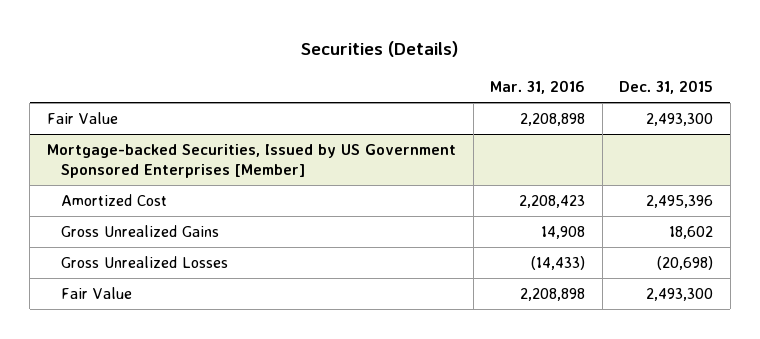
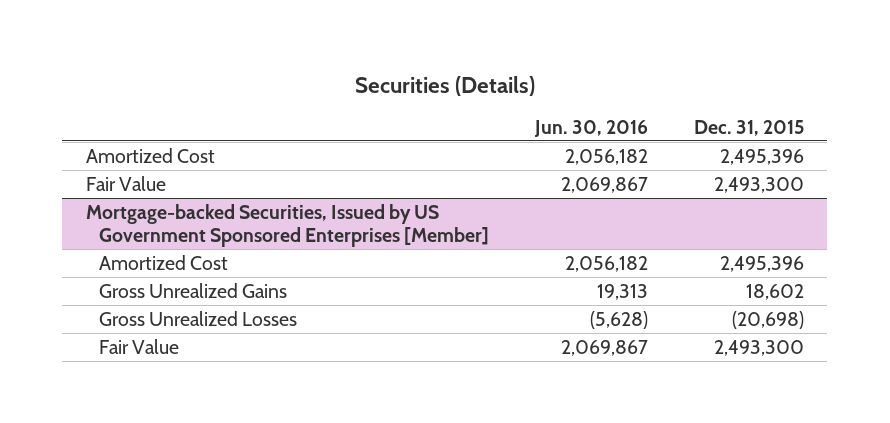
[490,80,586,95] Mar. 31, 2016 -> none
none -> [534,119,649,137] Jun. 30, 2016
none -> [85,147,215,163] Amortized Cost

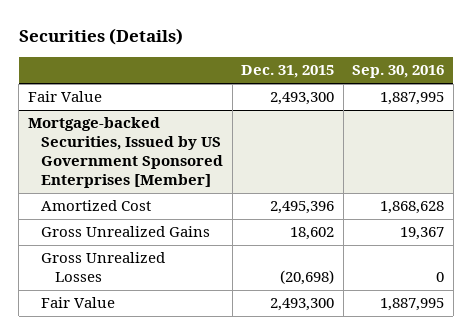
[534,119,649,137] Jun. 30, 2016 -> none
none -> [352,65,445,79] Sep. 30, 2016
[85,147,215,163] Amortized Cost -> none

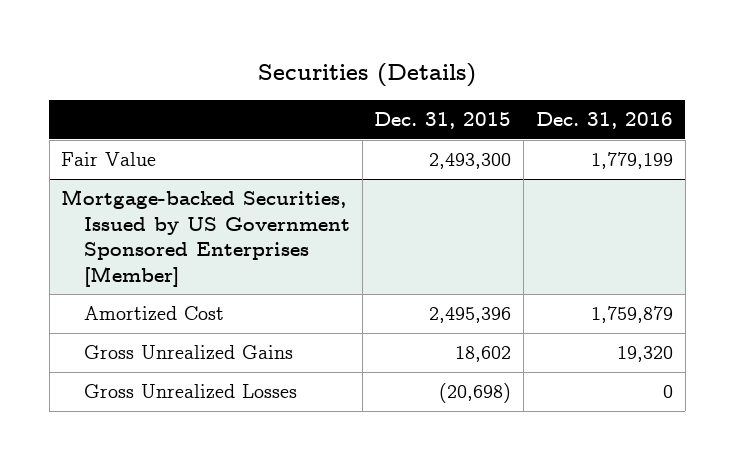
[352,65,445,79] Sep. 30, 2016 -> none
none -> [536,111,674,129] Dec. 31, 2016
[41,297,116,309] Fair Value -> none

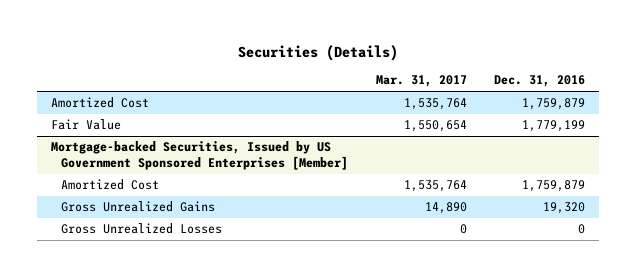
[374,111,512,129] Dec. 31, 2015 -> none
none -> [375,75,467,88] Mar. 31, 2017
none -> [50,97,149,109] Amortized Cost

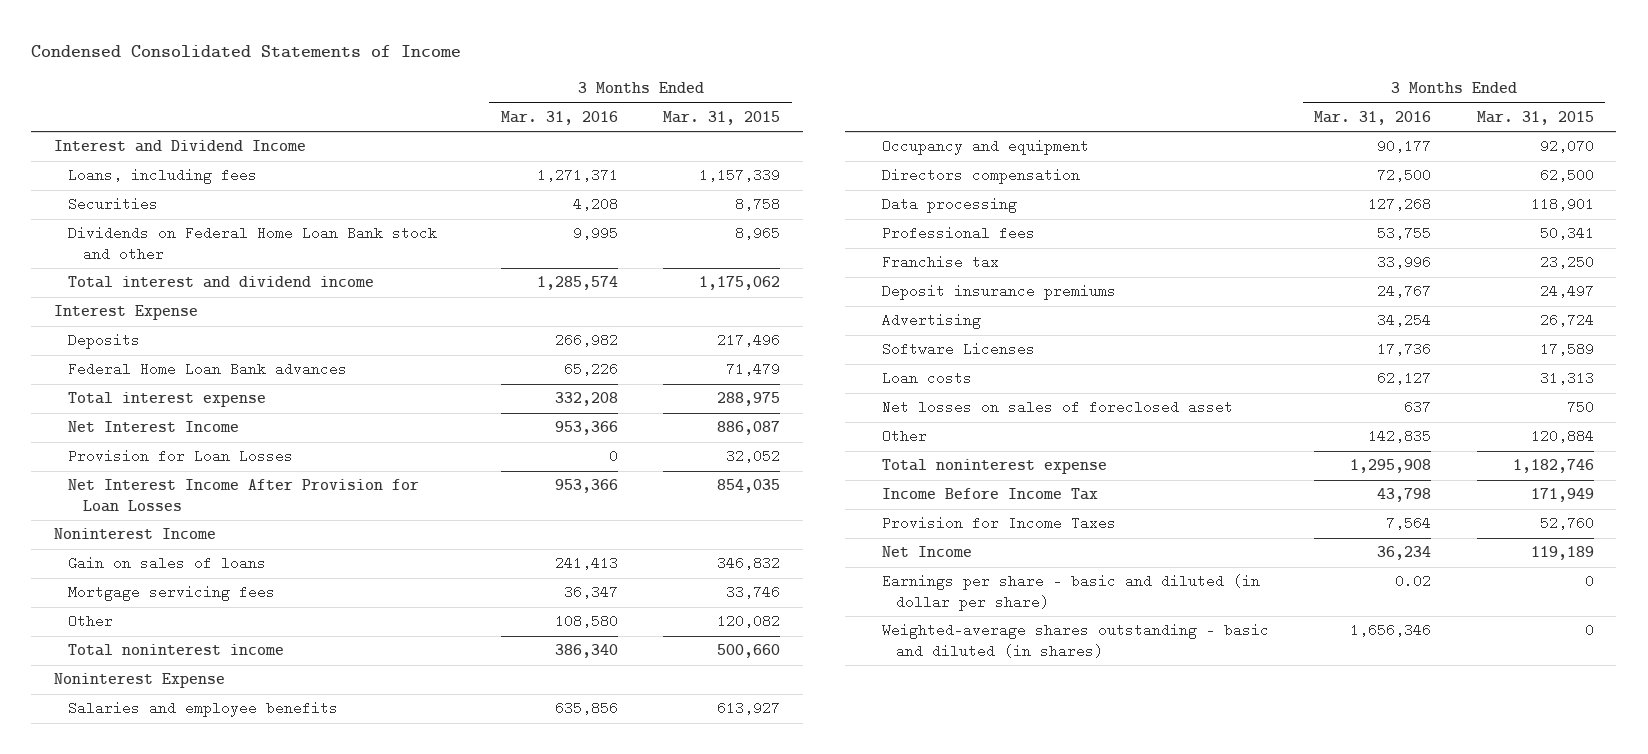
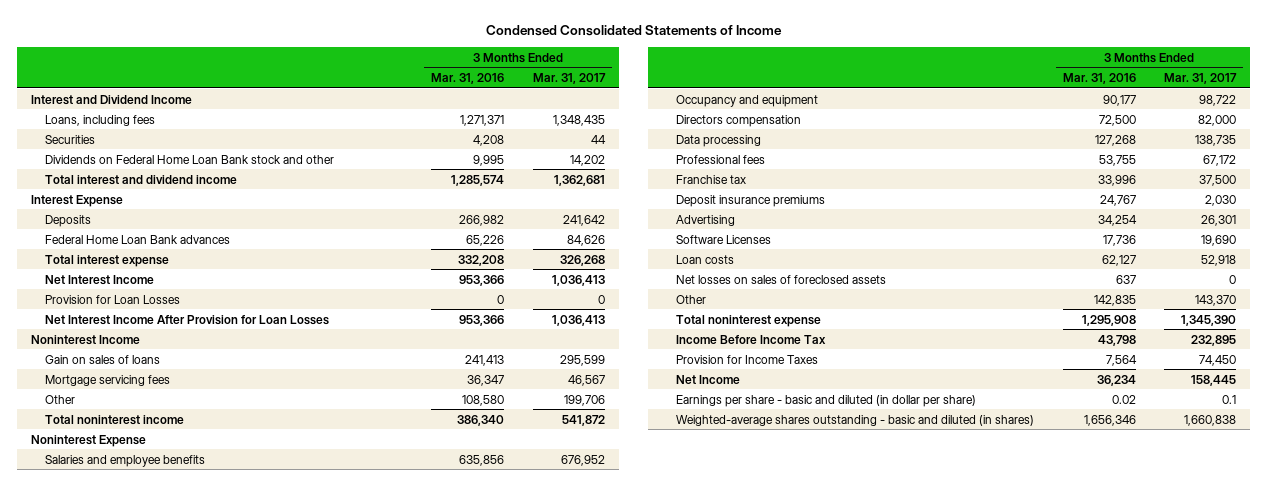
[663,110,781,125] Mar. 31, 2015 -> none
none -> [532,73,606,85] Mar. 31, 2017
[881,400,1233,415] Net losses on sales of foreclosed asset -> [676,274,887,284] Net losses on sales of foreclosed assets

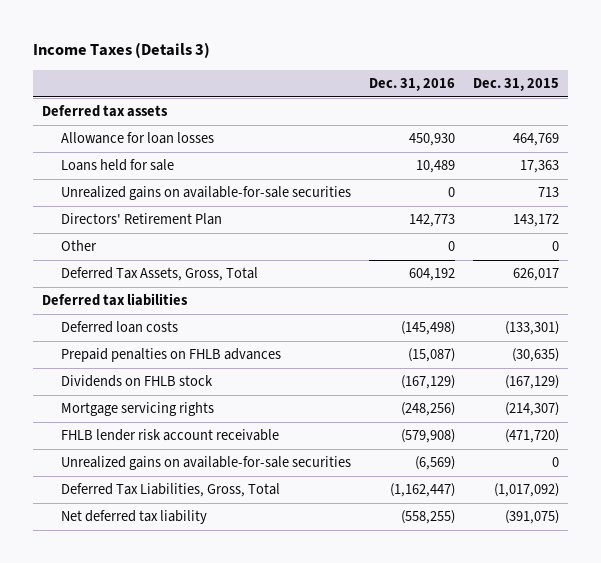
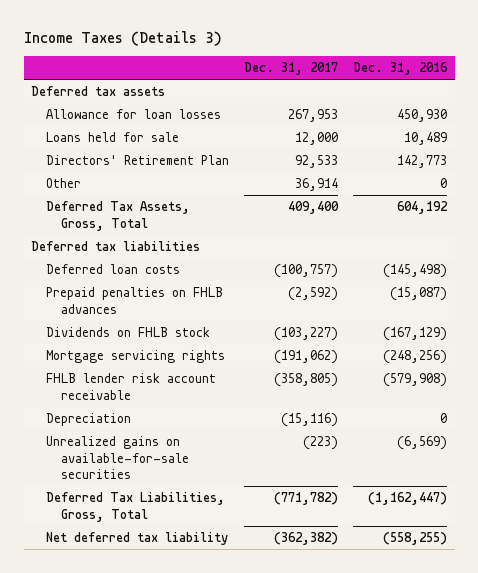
[473,77,560,91] Dec. 31, 2015 -> none
none -> [244,62,339,76] Dec. 31, 2017
[61,186,352,201] Unrealized gains on available-for-sale securities -> none
none -> [46,412,132,426] Depreciation

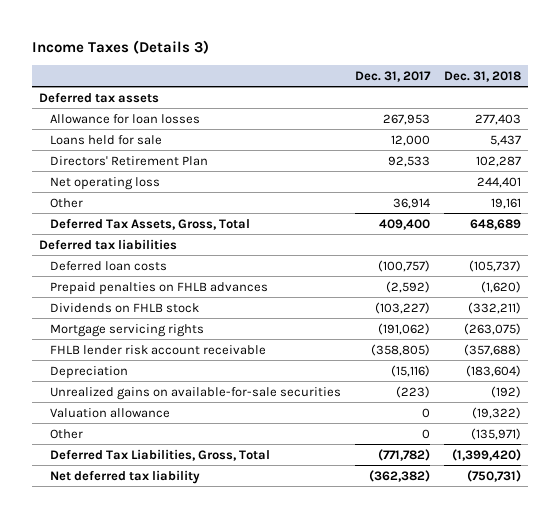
[353,62,449,76] Dec. 31, 2016 -> none
none -> [444,71,522,83] Dec. 31, 2018
none -> [50,176,161,190] Net operating loss
none -> [50,407,171,418] Valuation allowance
none -> [50,428,84,439] Other

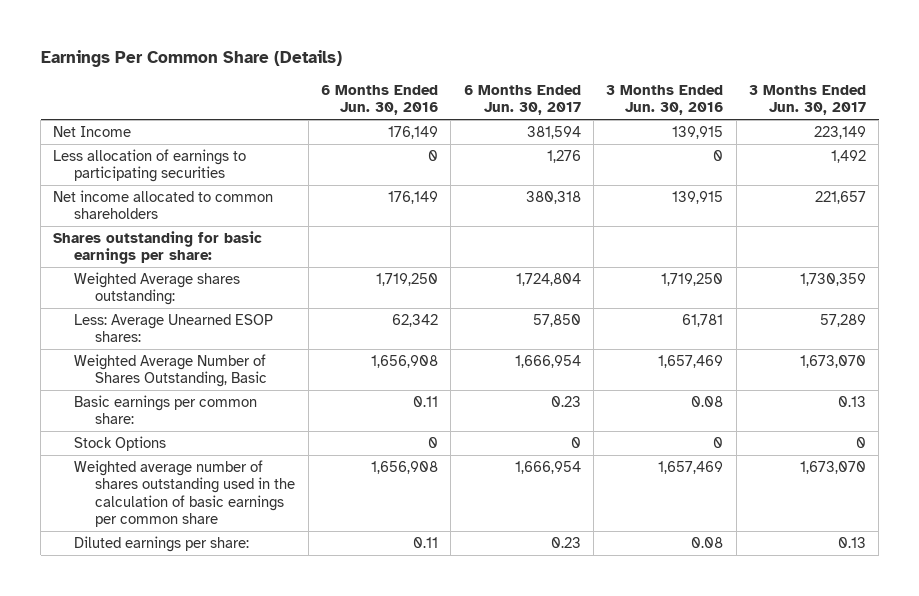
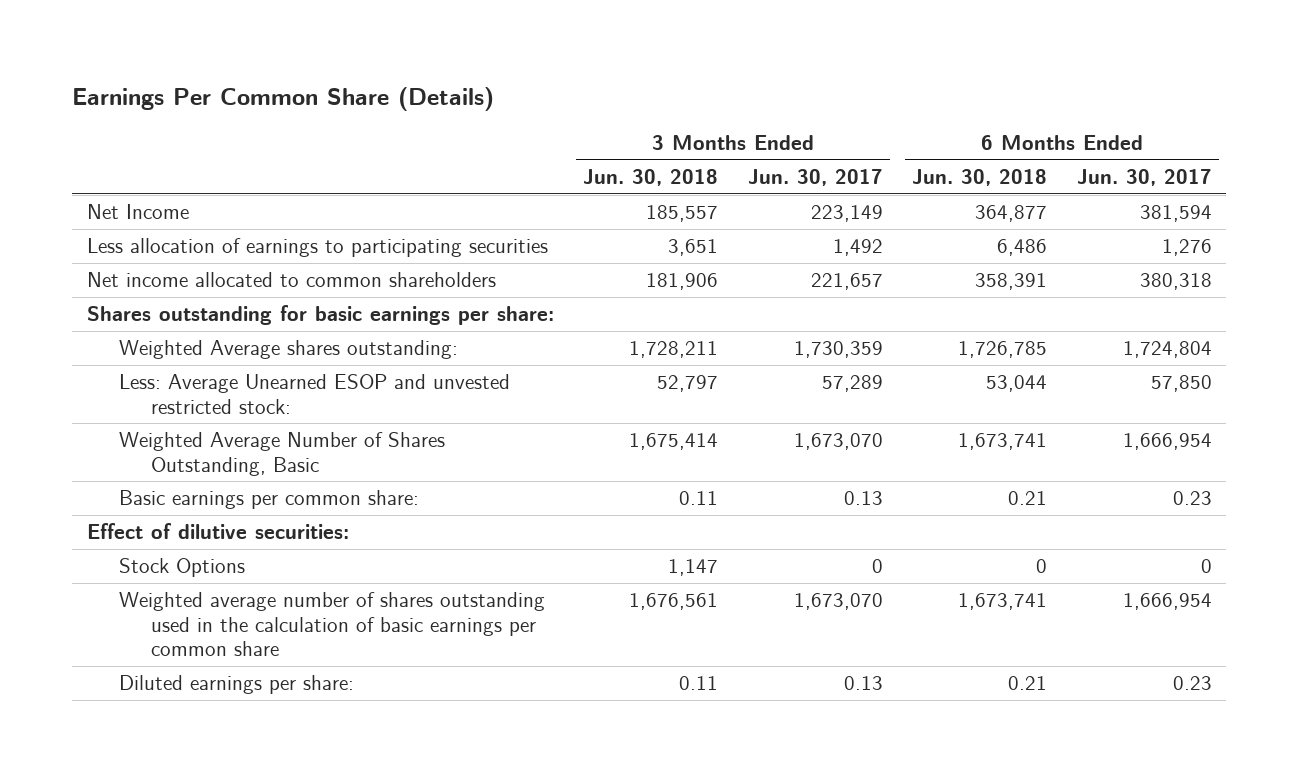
[320,85,438,116] 6 Months Ended Jun. 30, 2016 -> none
[606,85,724,116] 3 Months Ended Jun. 30, 2016 -> none
none -> [583,168,719,186] Jun. 30, 2018
none -> [912,168,1048,186] Jun. 30, 2018
[74,313,274,343] Less: Average Unearned ESOP shares: -> [119,374,511,414] Less: Average Unearned ESOP and unvested restricted stock:
none -> [86,523,349,540] Effect of dilutive securities:

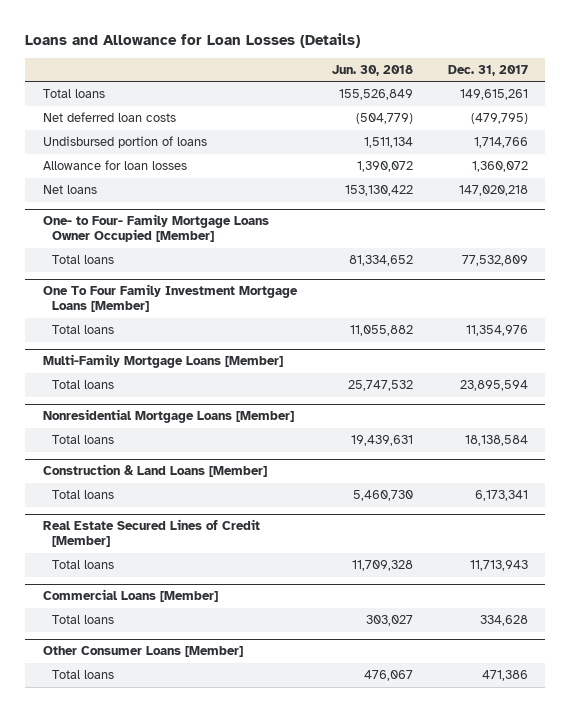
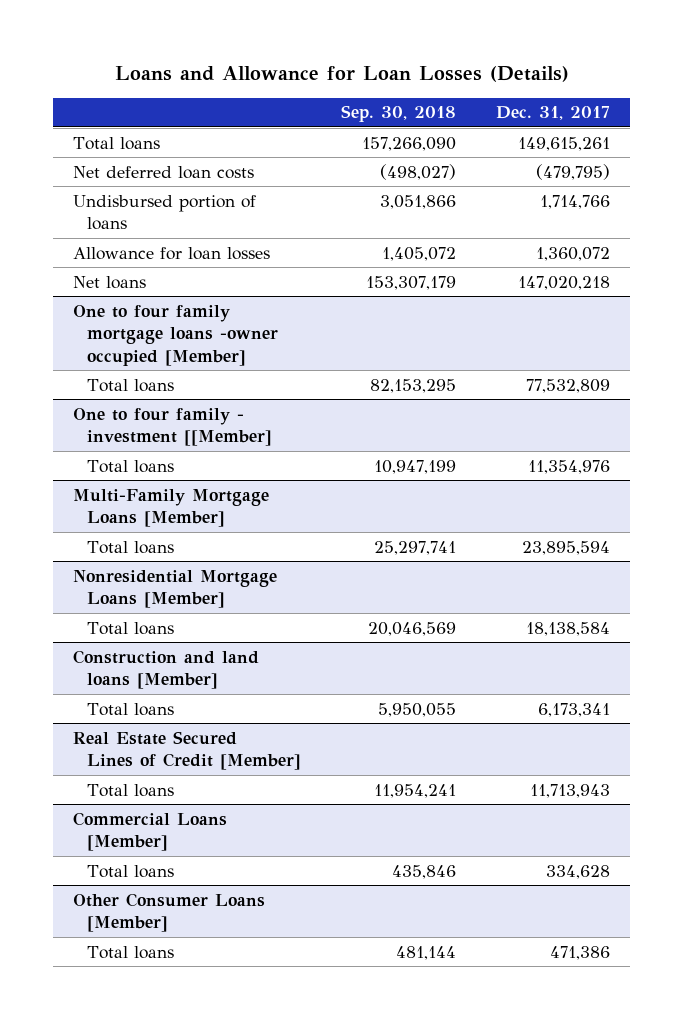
[331,64,413,76] Jun. 30, 2018 -> none
none -> [341,105,457,123] Sep. 30, 2018
[42,214,269,243] One- to Four- Family Mortgage Loans Owner Occupied [Member] -> [72,304,279,366] One to four family mortgage loans -owner occupied [Member]
[42,284,298,313] One To Four Family Investment Mortgage Loans [Member] -> [72,407,273,447] One to four family - investment [[Member]
[42,464,267,478] Construction & Land Loans [Member] -> [72,649,259,690] Construction and land loans [Member]

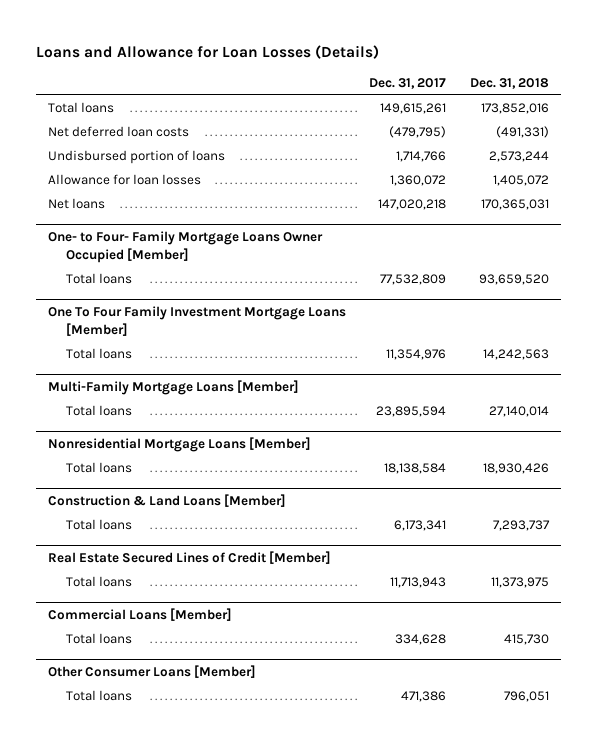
[341,105,457,123] Sep. 30, 2018 -> none
none -> [470,77,550,89] Dec. 31, 2018
[72,304,279,366] One to four family mortgage loans -owner occupied [Member] -> [47,231,323,263] One- to Four- Family Mortgage Loans Owner Occupied [Member]
[72,407,273,447] One to four family - investment [[Member] -> [47,306,346,336] One To Four Family Investment Mortgage Loans [Member]
[72,649,259,690] Construction and land loans [Member] -> [47,494,286,508] Construction & Land Loans [Member]

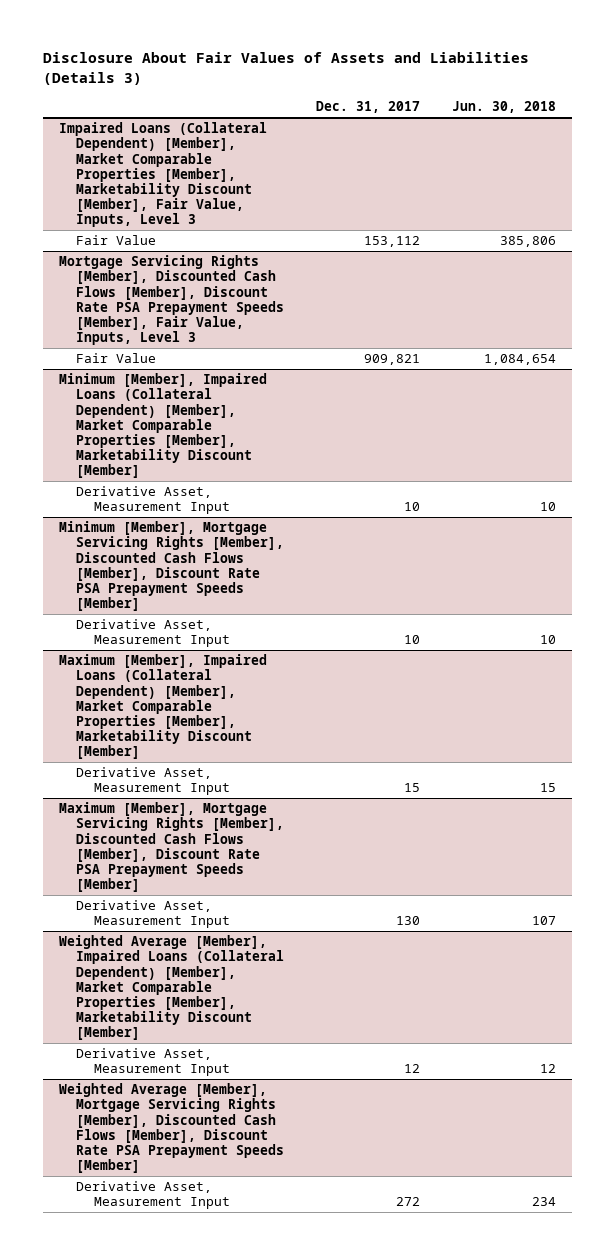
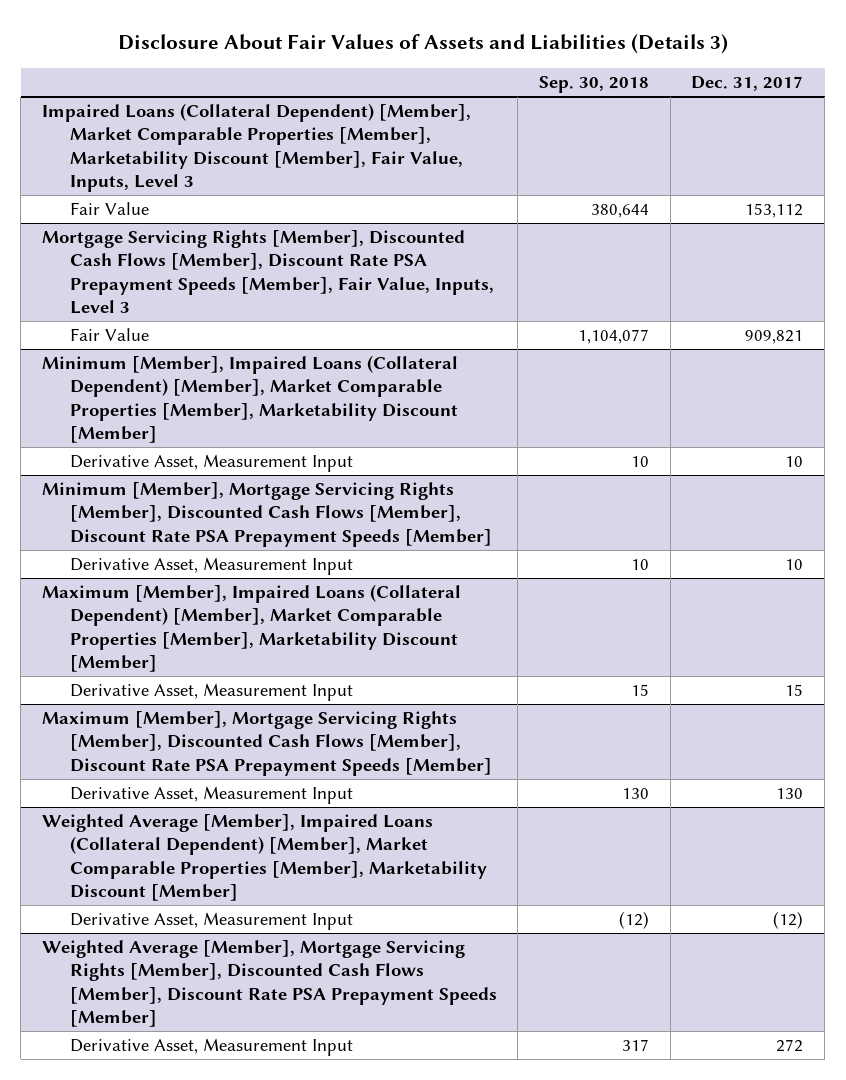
[451,101,556,114] Jun. 30, 2018 -> none
none -> [539,75,650,93] Sep. 30, 2018
[404,1064,421,1074] 12 -> [773,911,804,930] (12)

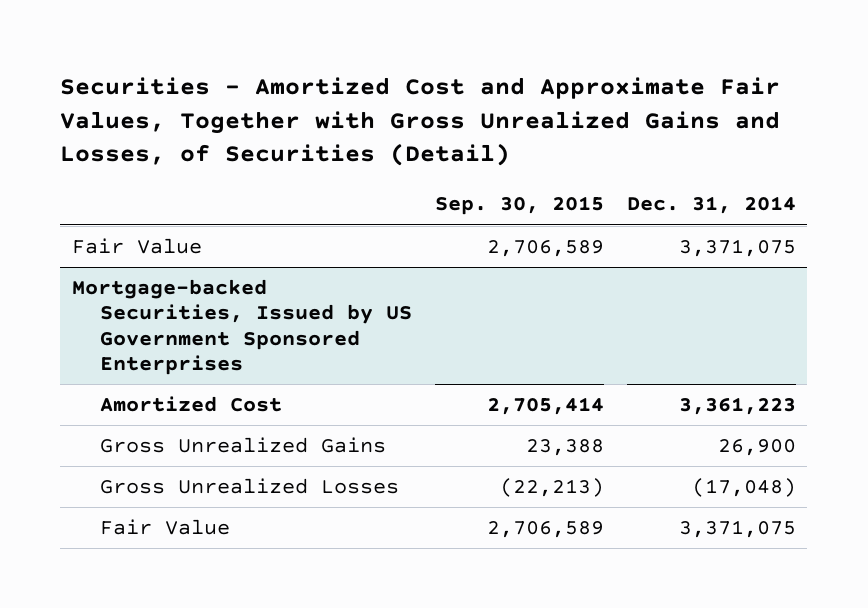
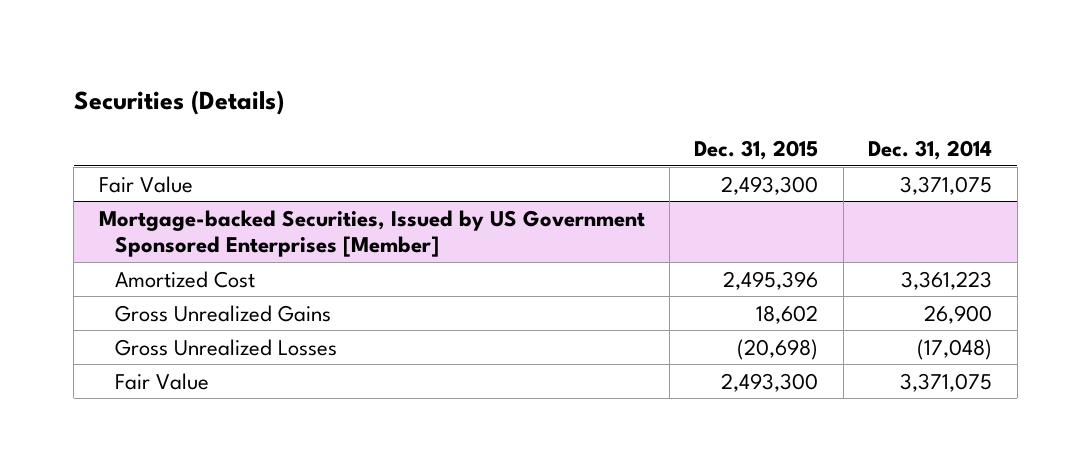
[60,76,781,167] Securities - Amortized Cost and Approximate Fair Values, Together with Gross Unrealized Gains and Losses, of Securities (Detail) -> [73,89,284,115] Securities (Details)
[435,196,605,216] Sep. 30, 2015 -> none
none -> [694,139,819,160] Dec. 31, 2015
[71,279,413,376] Mortgage-backed Securities, Issued by US Government Sponsored Enterprises -> [98,209,645,258] Mortgage-backed Securities, Issued by US Government Sponsored Enterprises [Member]

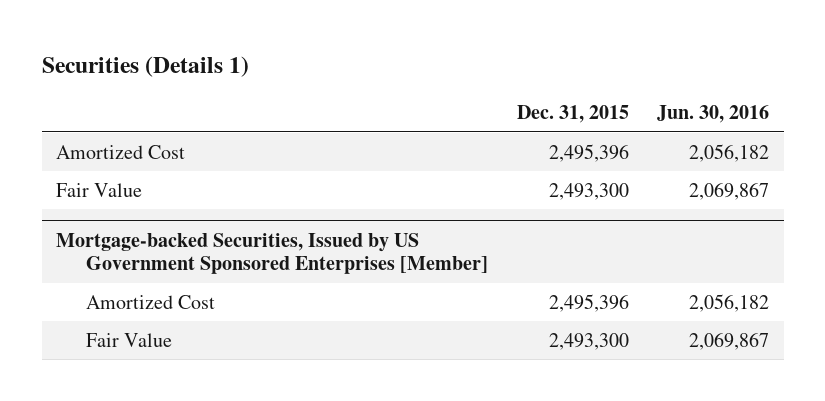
[73,89,284,115] Securities (Details) -> [41,55,249,77] Securities (Details 1)
[868,139,993,160] Dec. 31, 2014 -> none
none -> [657,105,770,124] Jun. 30, 2016
none -> [55,144,185,159] Amortized Cost
[114,304,331,322] Gross Unrealized Gains -> none
[114,338,337,356] Gross Unrealized Losses -> none

